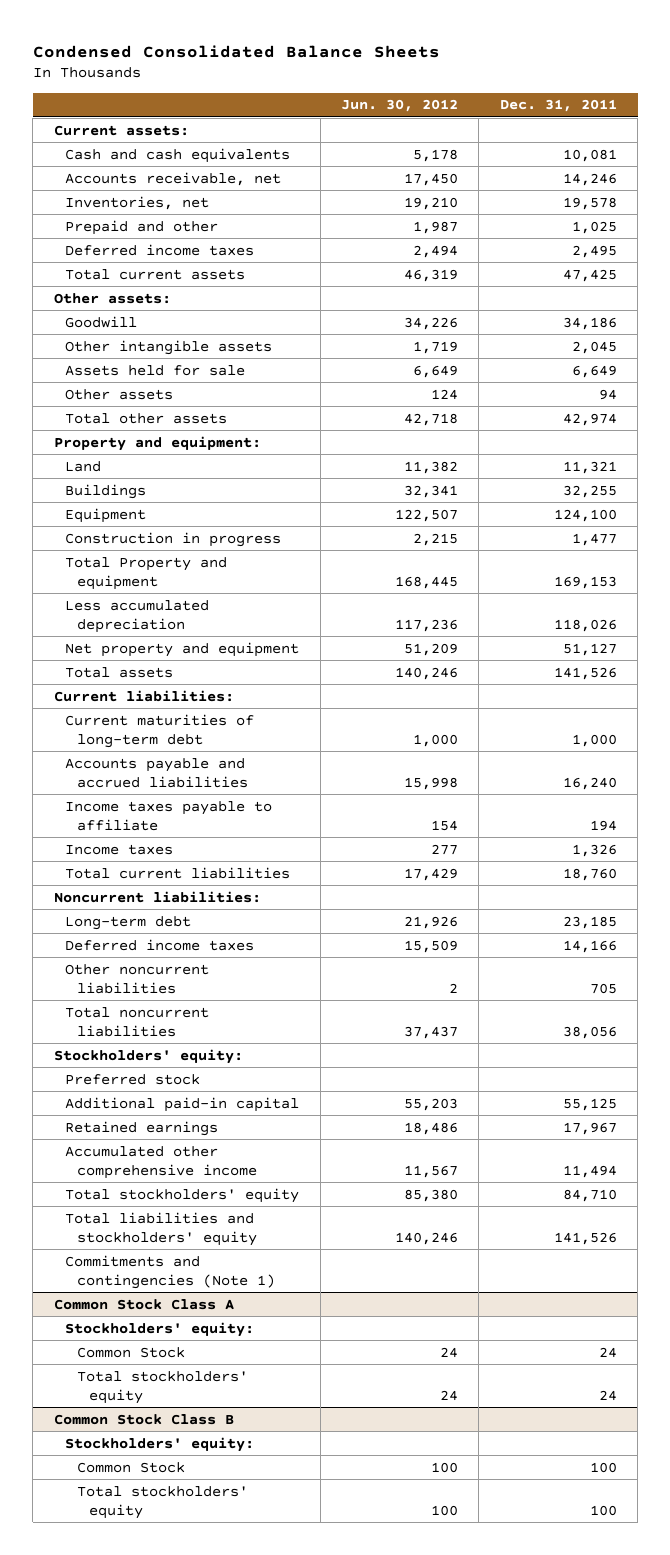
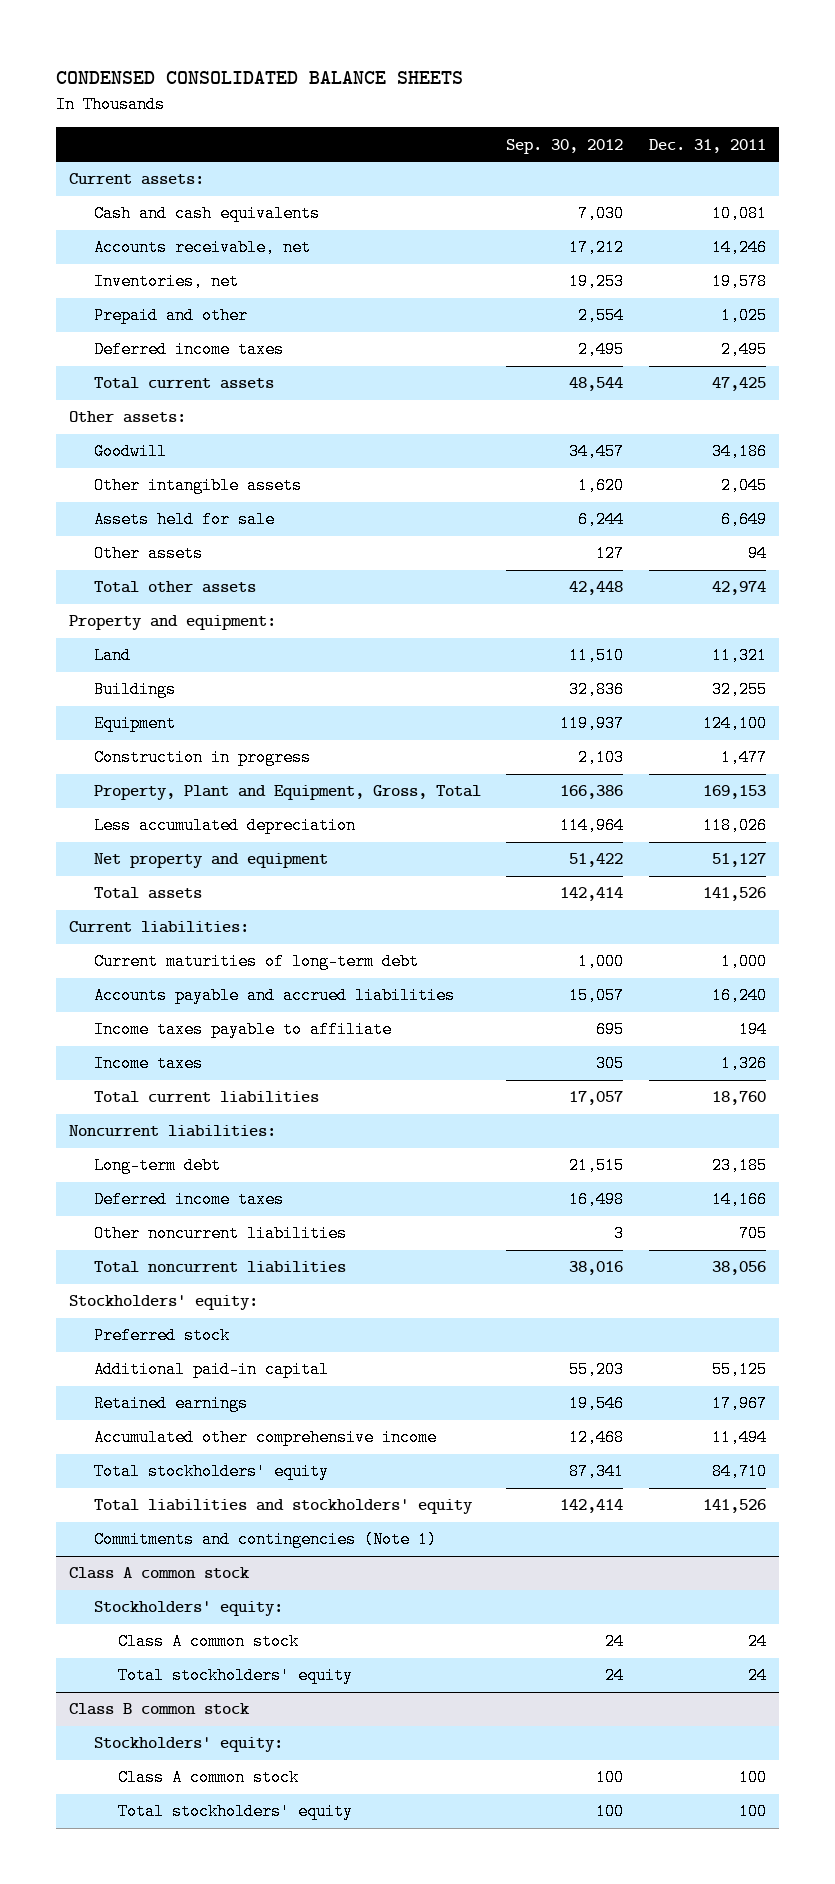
[32,44,440,58] Condensed Consolidated Balance Sheets -> [56,71,464,85] CONDENSED CONSOLIDATED BALANCE SHEETS
[341,99,459,113] Jun. 30, 2012 -> none
none -> [506,138,624,154] Sep. 30, 2012
[65,556,228,590] Total Property and equipment -> [93,785,481,801] Property, Plant and Equipment, Gross, Total
[53,1298,234,1310] Common Stock Class A -> [68,1567,250,1580] Class A common stock
[77,1346,186,1358] Common Stock -> [118,1633,300,1651] Class A common stock
[53,1413,234,1425] Common Stock Class B -> [68,1703,250,1716] Class B common stock
[77,1461,186,1473] Common Stock -> [118,1769,300,1787] Class A common stock

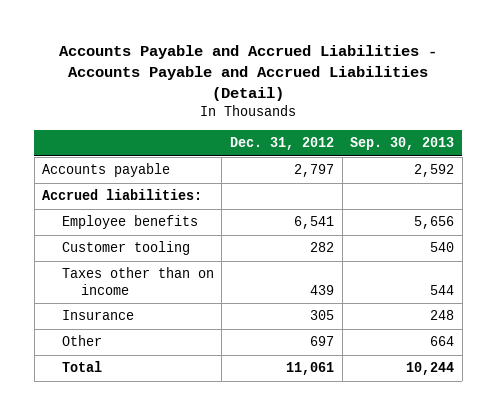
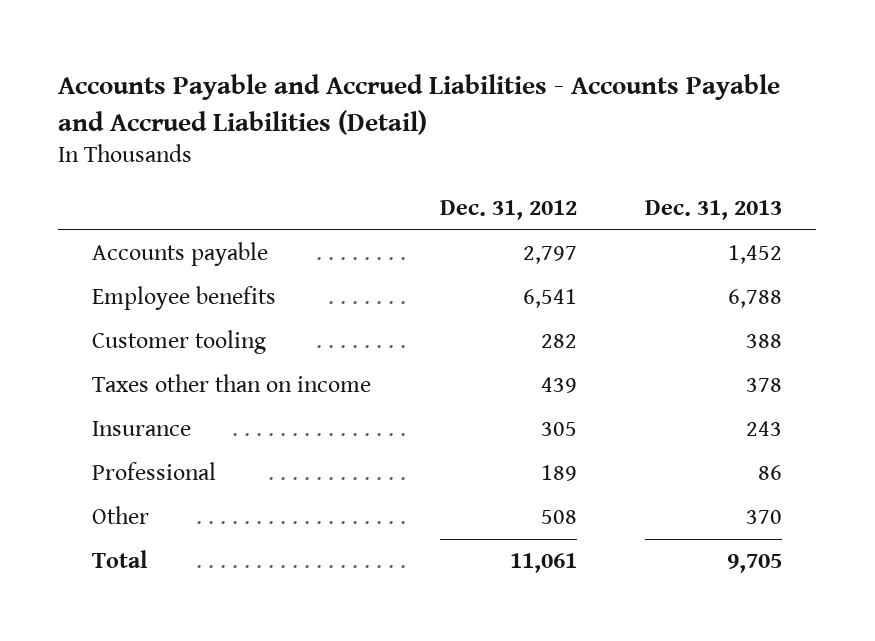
[350,137,455,151] Sep. 30, 2013 -> none
none -> [645,199,783,220] Dec. 31, 2013
[42,189,203,201] Accrued liabilities: -> none
none -> [92,462,217,481] Professional
[309,336,334,347] 697 -> [540,510,577,525] 508

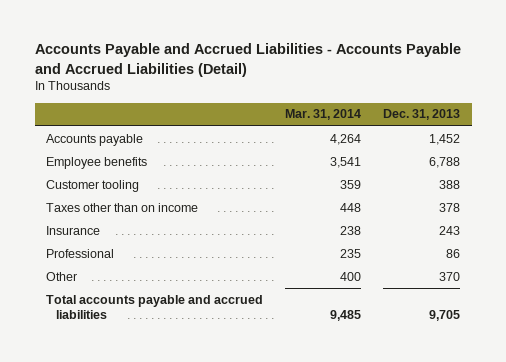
[439,199,577,220] Dec. 31, 2012 -> none
none -> [285,109,362,121] Mar. 31, 2014
[92,550,149,569] Total -> [46,294,264,320] Total accounts payable and accrued liabilities

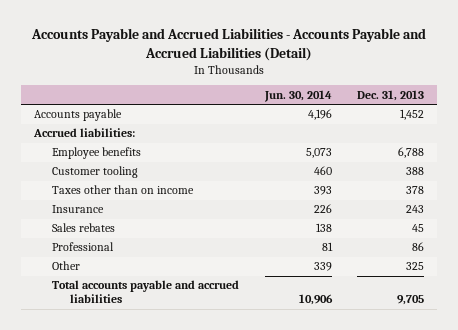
[285,109,362,121] Mar. 31, 2014 -> none
none -> [263,89,332,102] Jun. 30, 2014
none -> [33,128,136,138] Accrued liabilities:
none -> [51,223,115,233] Sales rebates
[439,271,461,281] 370 -> [406,262,425,271] 325

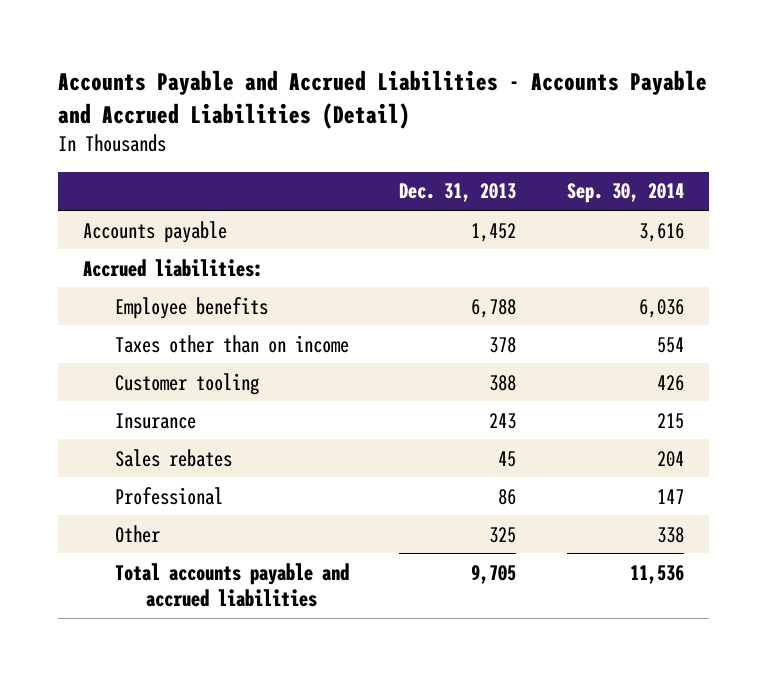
[263,89,332,102] Jun. 30, 2014 -> none
none -> [566,183,684,204] Sep. 30, 2014
[51,166,138,179] Customer tooling -> [114,372,259,395] Customer tooling

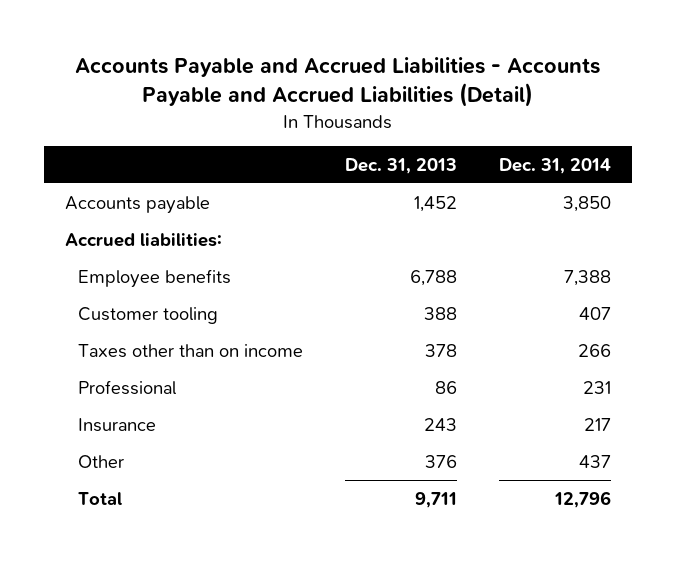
[566,183,684,204] Sep. 30, 2014 -> none
none -> [499,157,612,174] Dec. 31, 2014
[114,448,232,467] Sales rebates -> none
[114,334,349,353] Taxes other than on income -> [78,343,304,358] Taxes other than on income
[114,562,349,608] Total accounts payable and accrued liabilities -> none
[114,412,196,429] Insurance -> [78,417,157,432] Insurance
[489,526,517,543] 325 -> [425,454,458,468] 376
none -> [78,491,123,505] Total

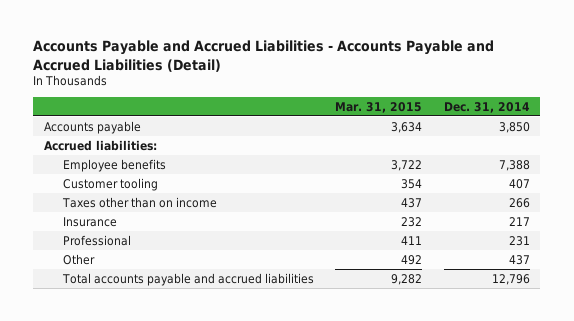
[345,157,458,174] Dec. 31, 2013 -> none
none -> [335,101,423,113] Mar. 31, 2015
[78,379,177,395] Professional -> [62,234,131,246] Professional
[78,491,123,505] Total -> [61,272,314,286] Total accounts payable and accrued liabilities

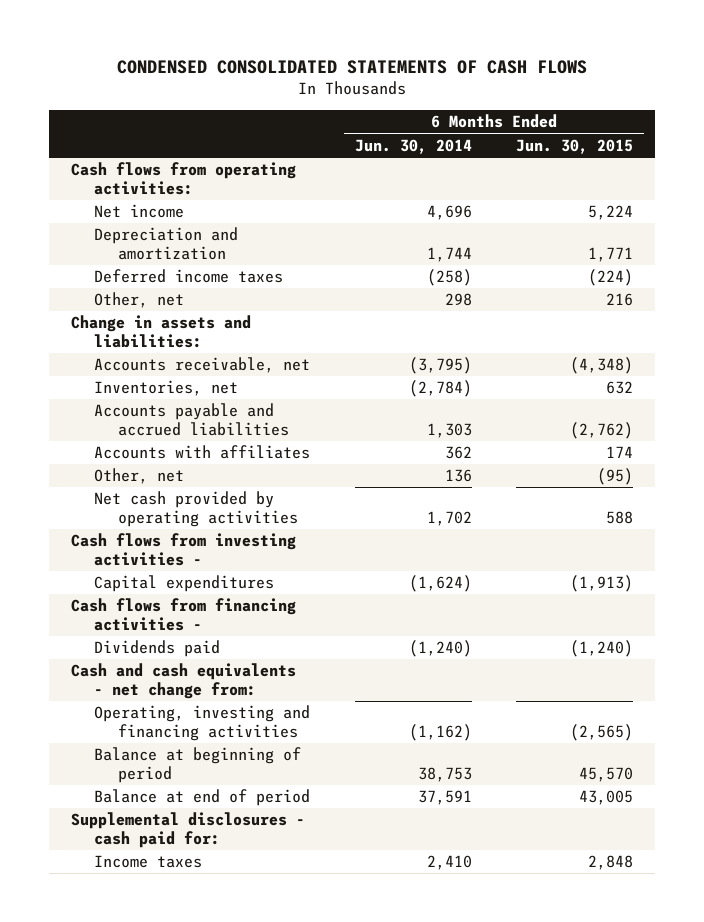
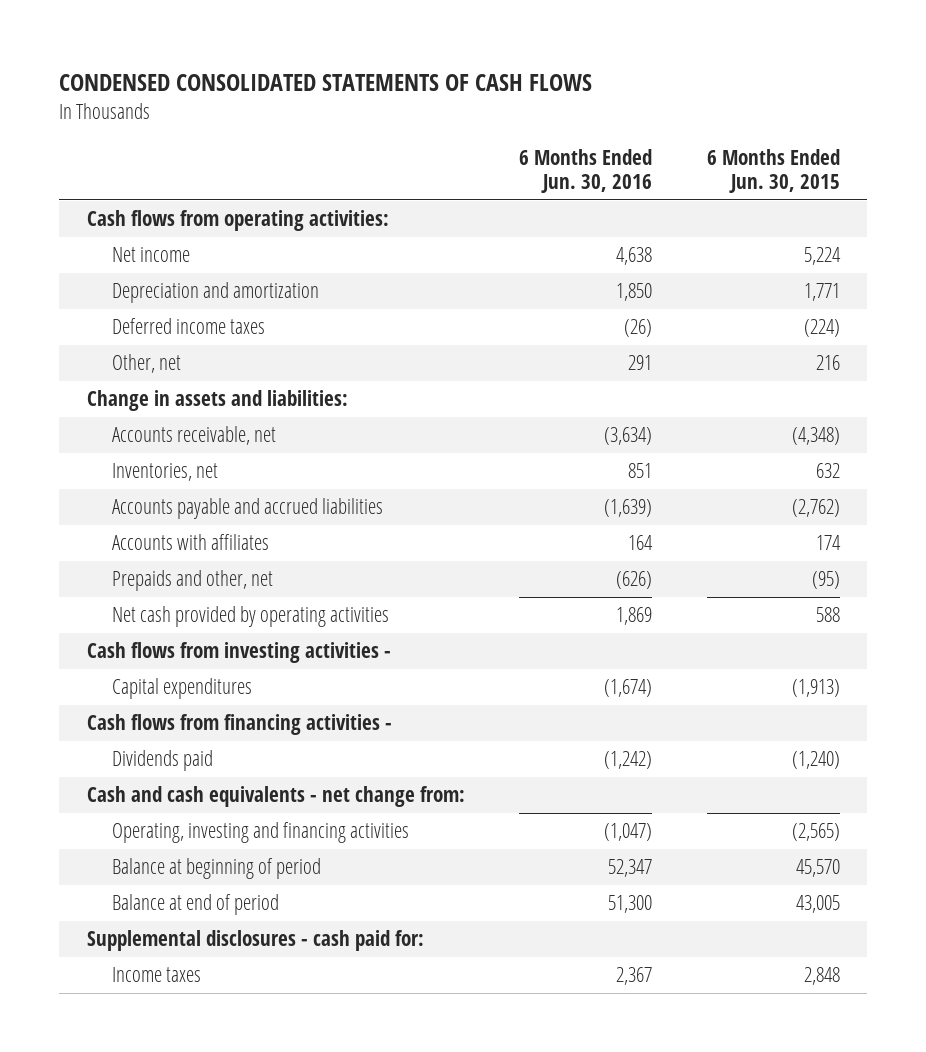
[354,138,472,154] Jun. 30, 2014 -> none
none -> [519,148,653,194] 6 Months Ended Jun. 30, 2016
[94,468,185,485] Other, net -> [111,570,273,592] Prepaids and other, net

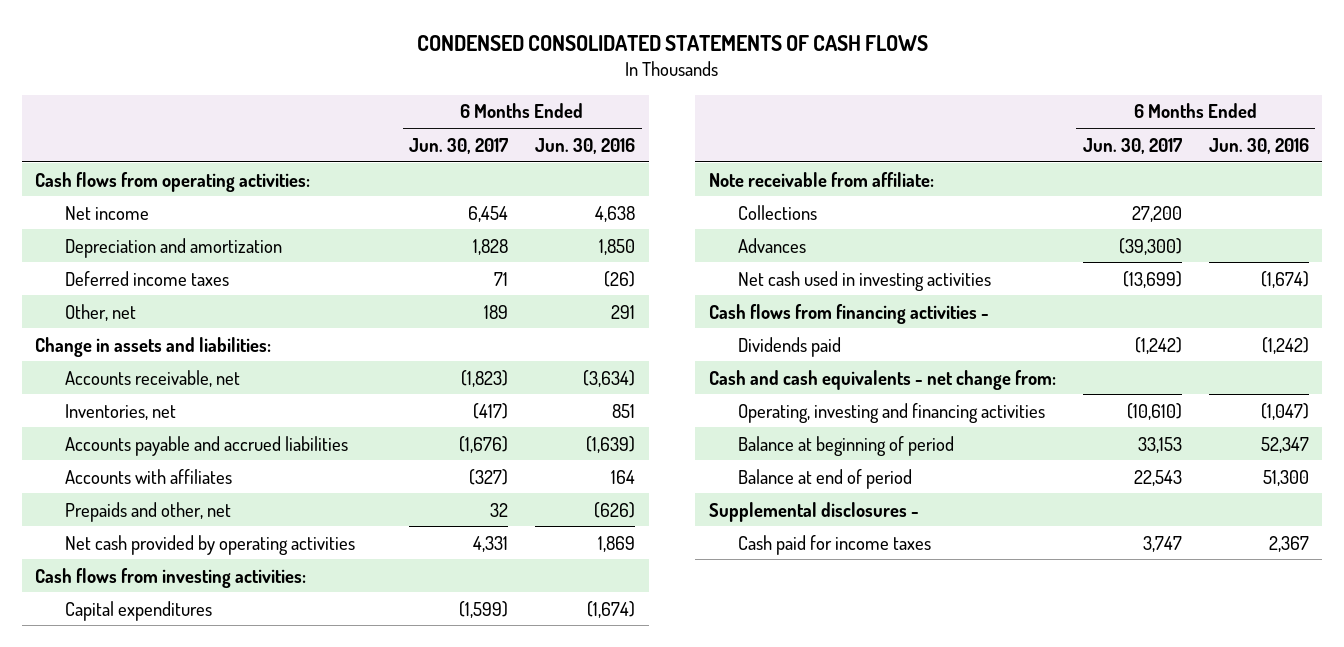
[706,148,840,194] 6 Months Ended Jun. 30, 2015 -> none
none -> [409,137,509,154] Jun. 30, 2017
[86,642,391,664] Cash flows from investing activities - -> [35,567,307,588] Cash flows from investing activities:
none -> [708,171,934,187] Note receivable from affiliate:
none -> [738,204,818,220] Collections
none -> [738,237,807,253] Advances
none -> [738,270,992,291] Net cash used in investing activities
[86,930,424,952] Supplemental disclosures - cash paid for: -> [708,501,919,522] Supplemental disclosures -
[111,967,201,983] Income taxes -> [738,534,932,555] Cash paid for income taxes

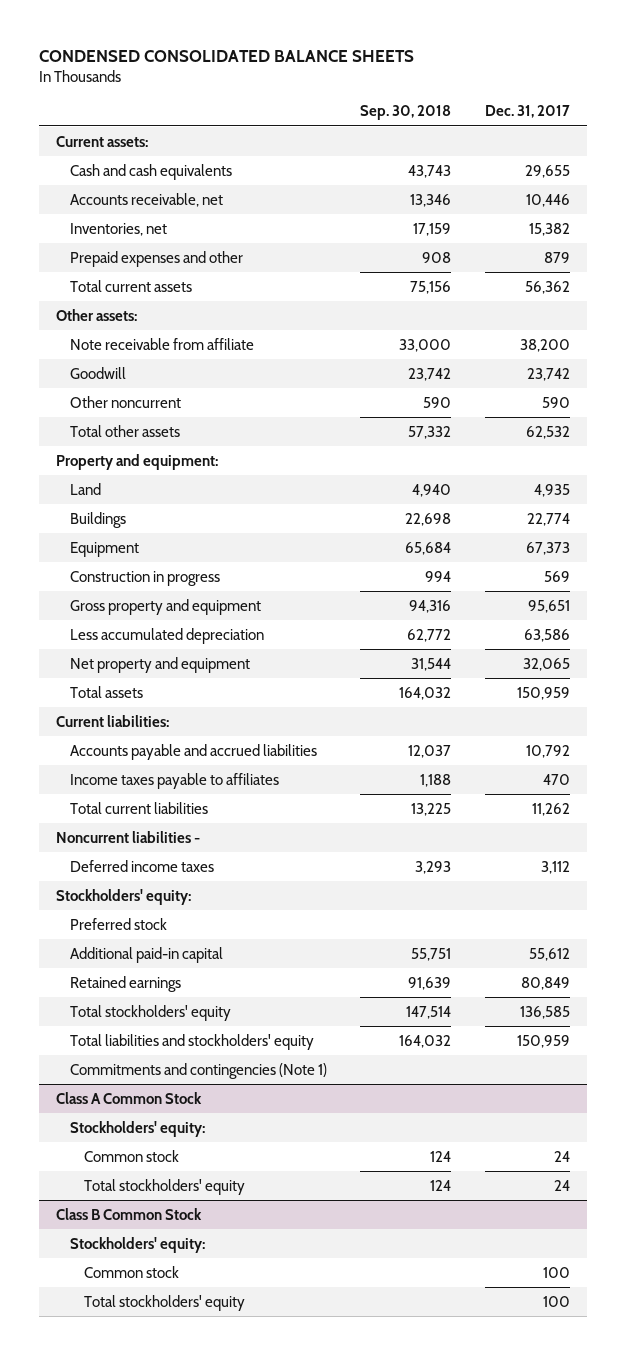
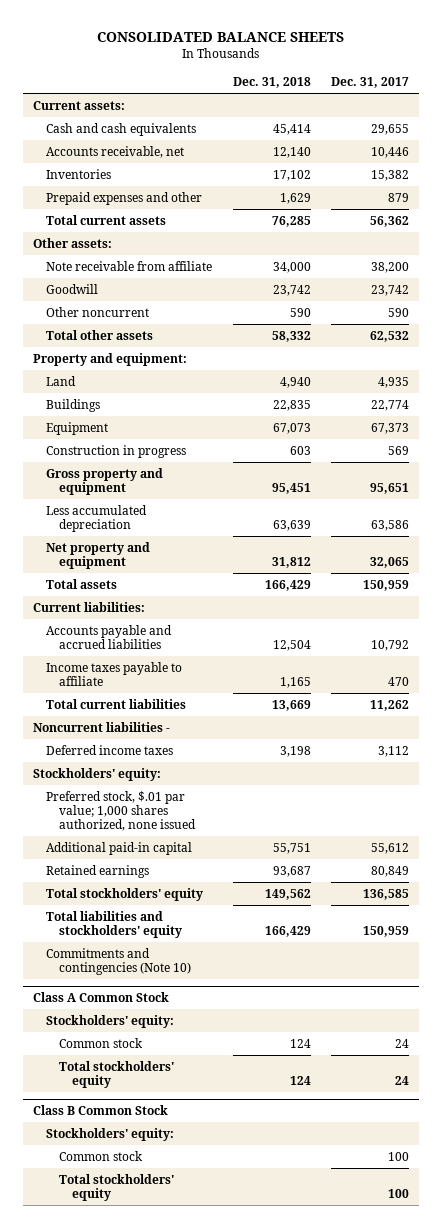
[39,50,415,63] CONDENSED CONSOLIDATED BALANCE SHEETS -> [96,31,344,42] CONSOLIDATED BALANCE SHEETS
[360,105,452,121] Sep. 30, 2018 -> none
none -> [232,77,311,89] Dec. 31, 2018
[70,222,168,236] Inventories, net -> [46,168,112,179] Inventories
[70,772,280,789] Income taxes payable to affiliates -> [46,661,183,687] Income taxes payable to affiliate
[70,917,168,930] Preferred stock -> [46,790,197,832] Preferred stock, $.01 par value; 1,000 shares authorized, none issued
[70,1062,328,1079] Commitments and contingencies (Note 1) -> [46,947,192,976] Commitments and contingencies (Note 10)

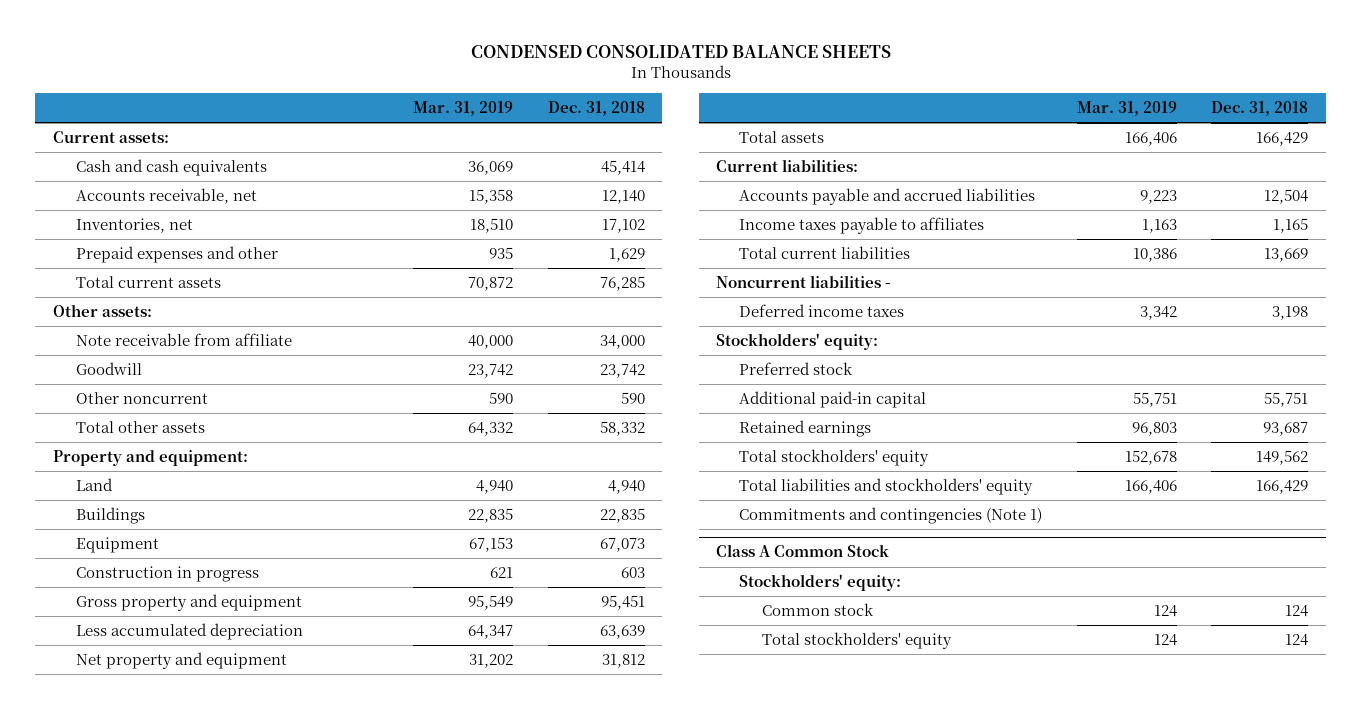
[96,31,344,42] CONSOLIDATED BALANCE SHEETS -> [470,45,891,59] CONDENSED CONSOLIDATED BALANCE SHEETS
[330,77,409,89] Dec. 31, 2017 -> none
none -> [413,100,514,116] Mar. 31, 2019
[46,168,112,179] Inventories -> [75,217,193,233] Inventories, net
[46,661,183,687] Income taxes payable to affiliate -> [739,216,985,234] Income taxes payable to affiliates
[46,790,197,832] Preferred stock, $.01 par value; 1,000 shares authorized, none issued -> [739,361,854,375] Preferred stock
[46,947,192,976] Commitments and contingencies (Note 10) -> [739,506,1043,524] Commitments and contingencies (Note 1)
[33,1104,169,1115] Class B Common Stock -> none
[46,1127,175,1141] Stockholders' equity: -> none
[59,1150,144,1161] Common stock -> none
[59,1173,175,1202] Total stockholders' equity -> none

